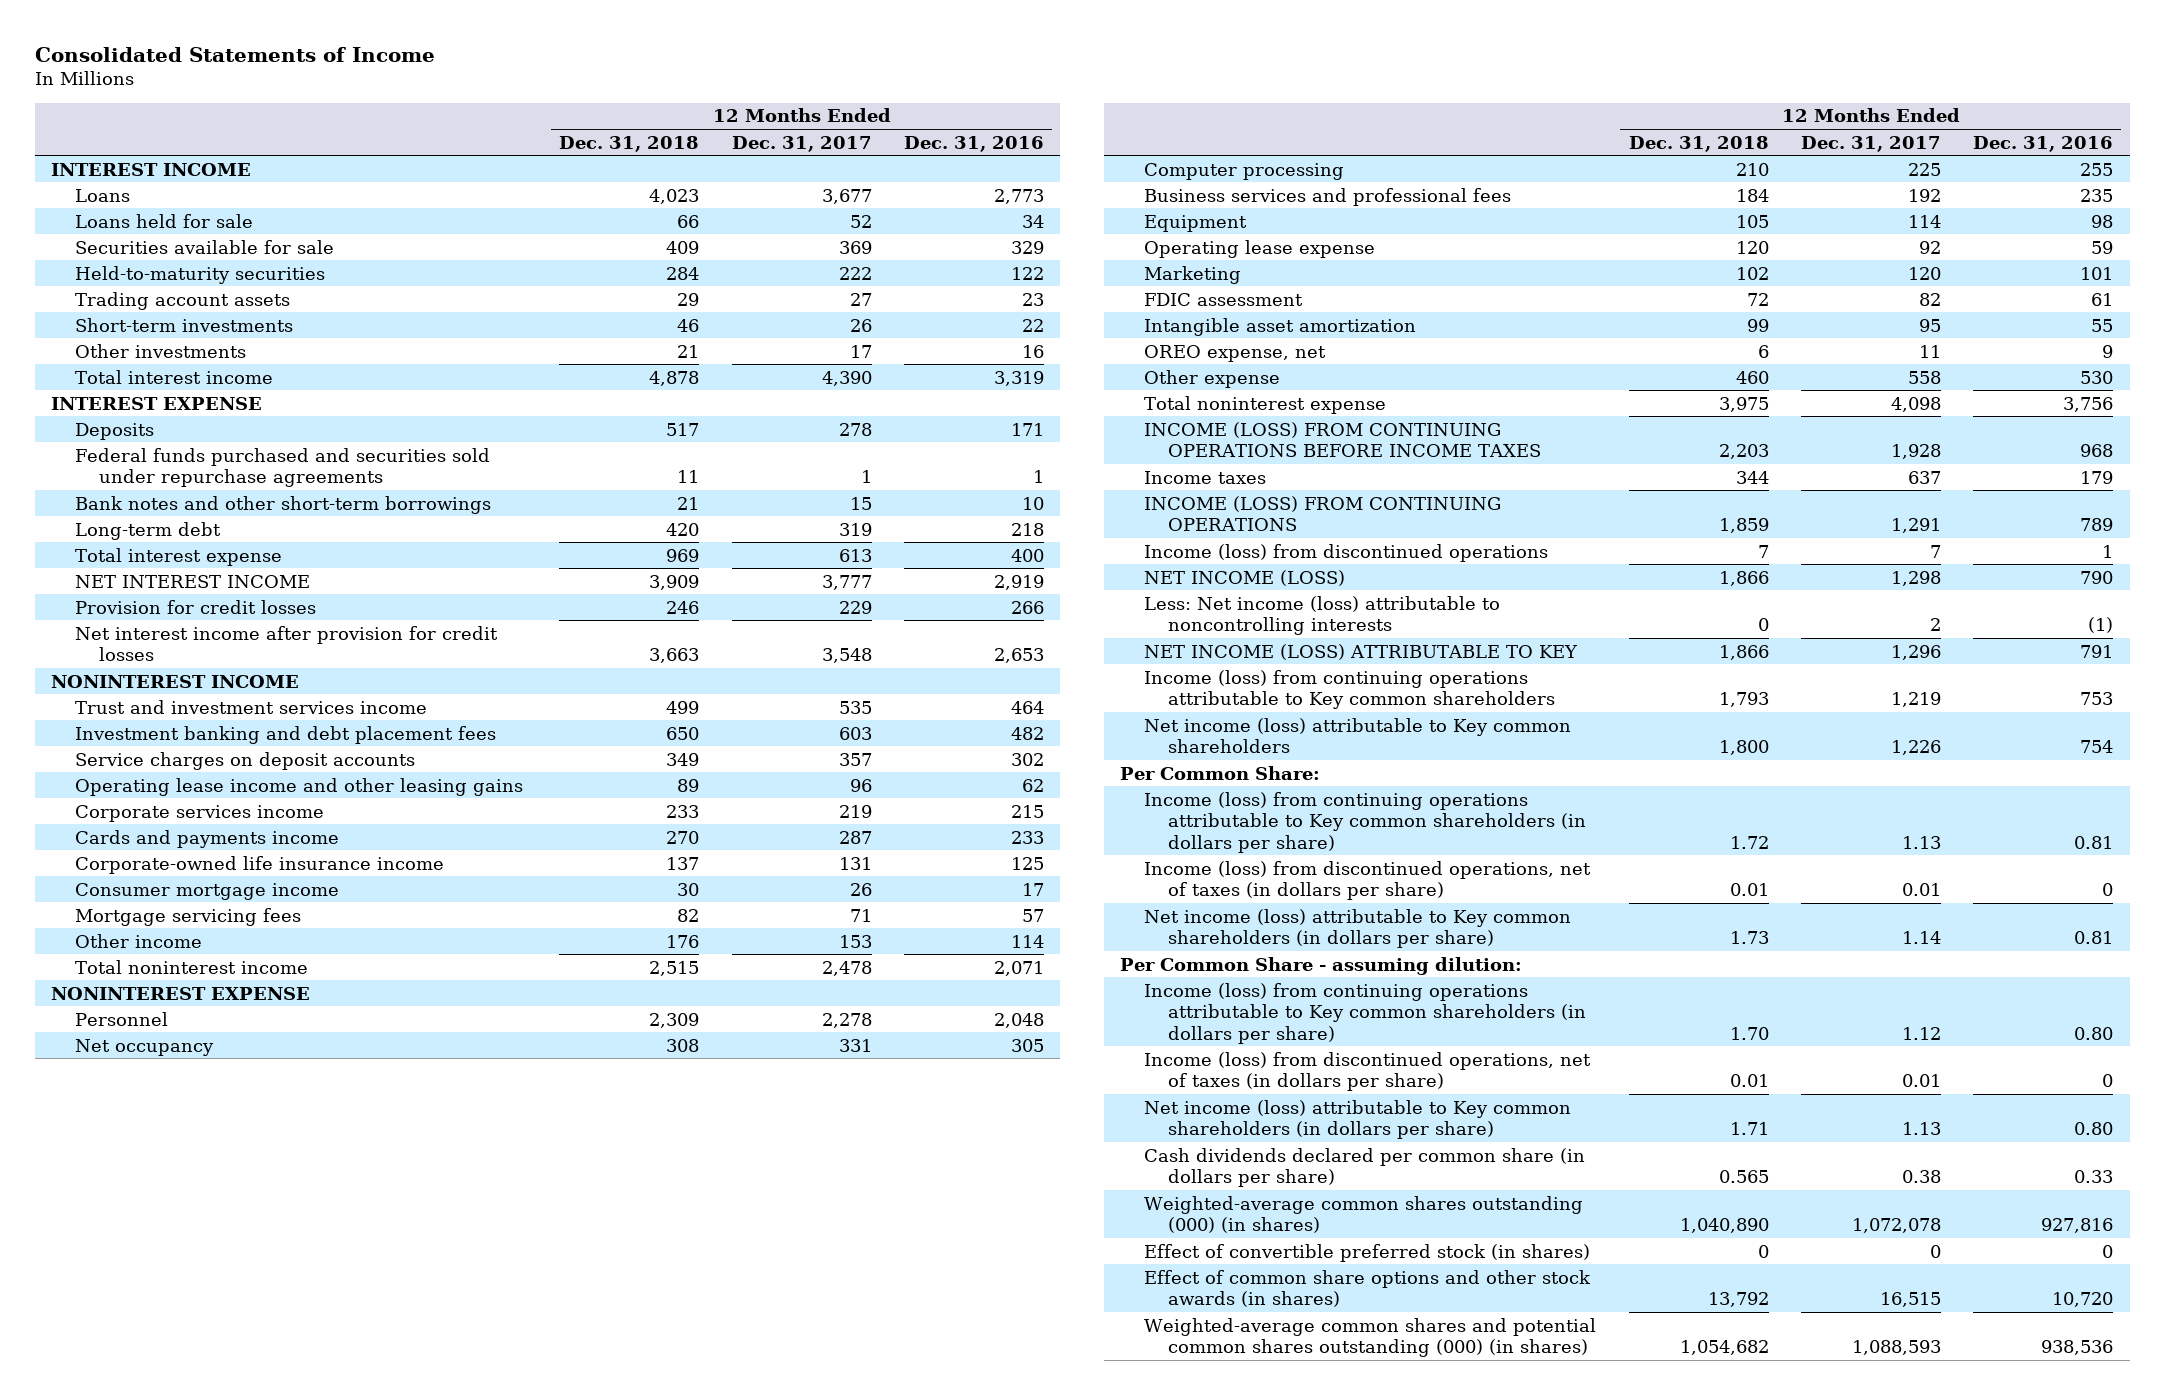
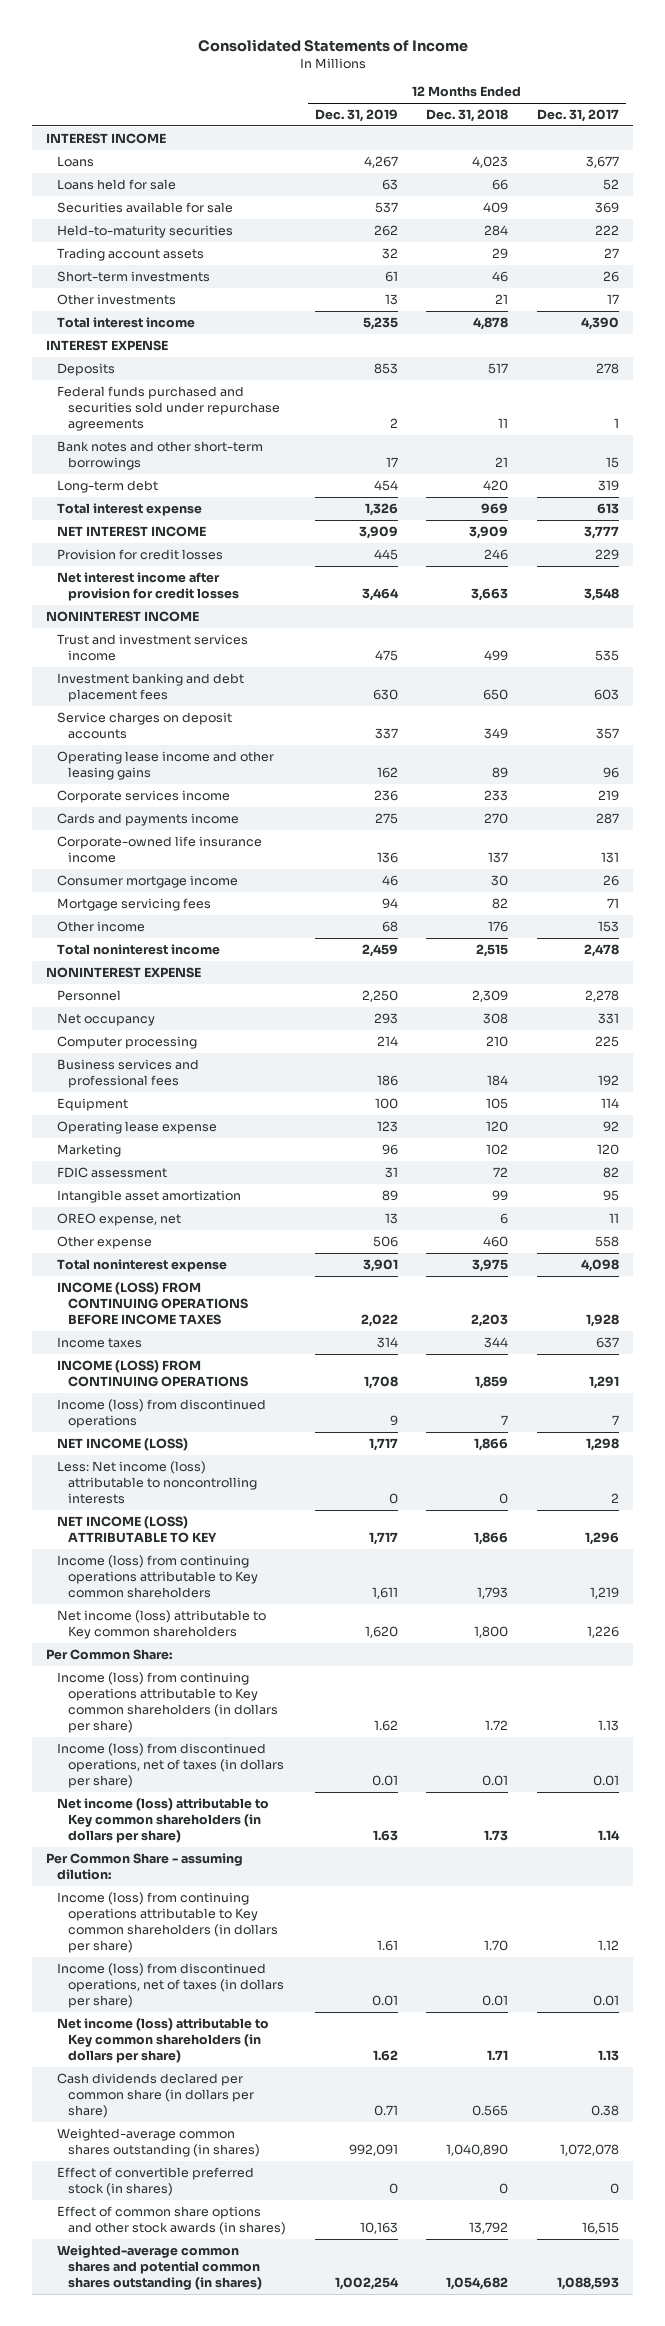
[903,135,1044,152] Dec. 31, 2016 -> none
none -> [314,109,398,123] Dec. 31, 2019
[1144,1195,1584,1234] Weighted-average common shares outstanding (000) (in shares) -> [57,2127,261,2158] Weighted-average common shares outstanding (in shares)
[1144,1317,1597,1358] Weighted-average common shares and potential common shares outstanding (000) (in shares) -> [57,2244,263,2291] Weighted-average common shares and potential common shares outstanding (in shares)

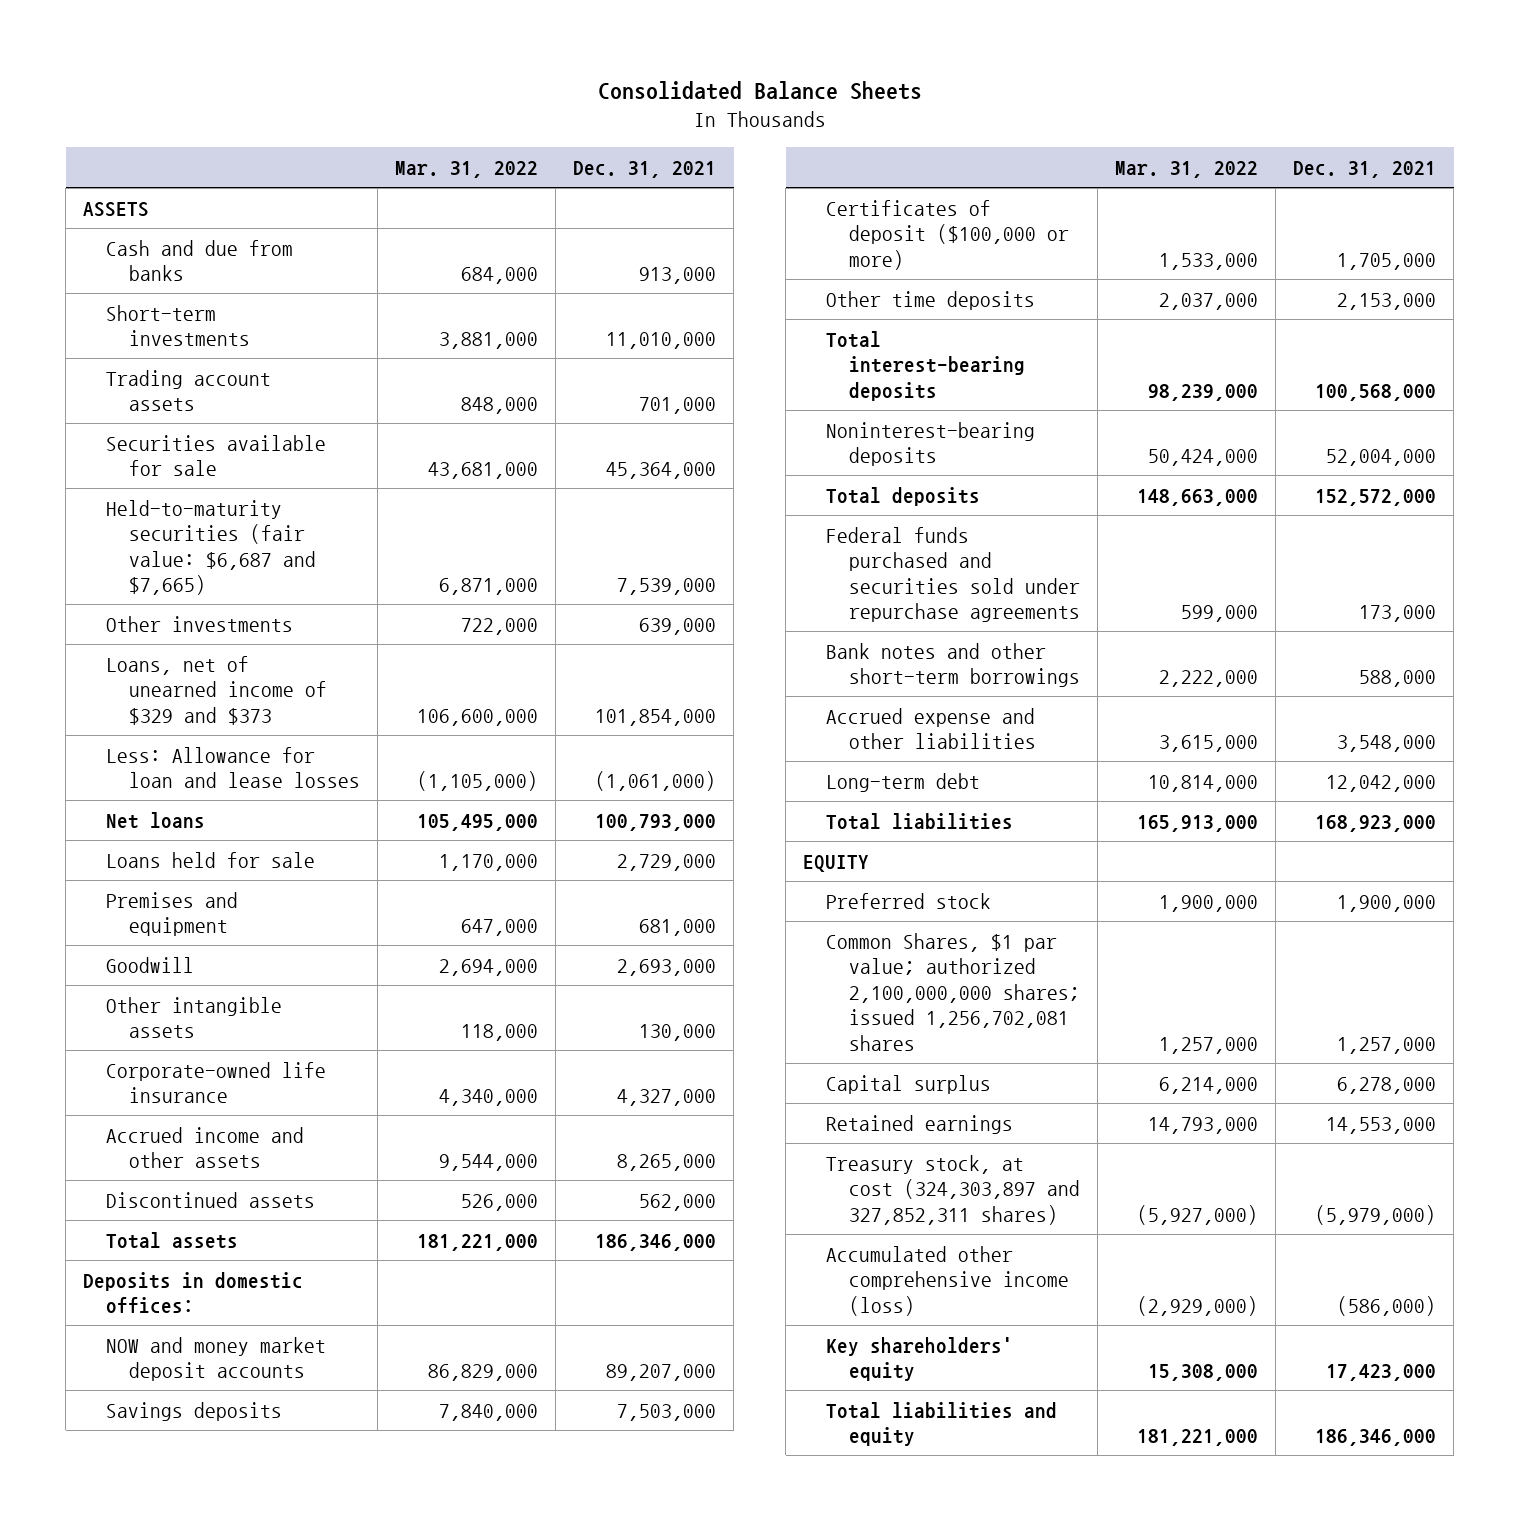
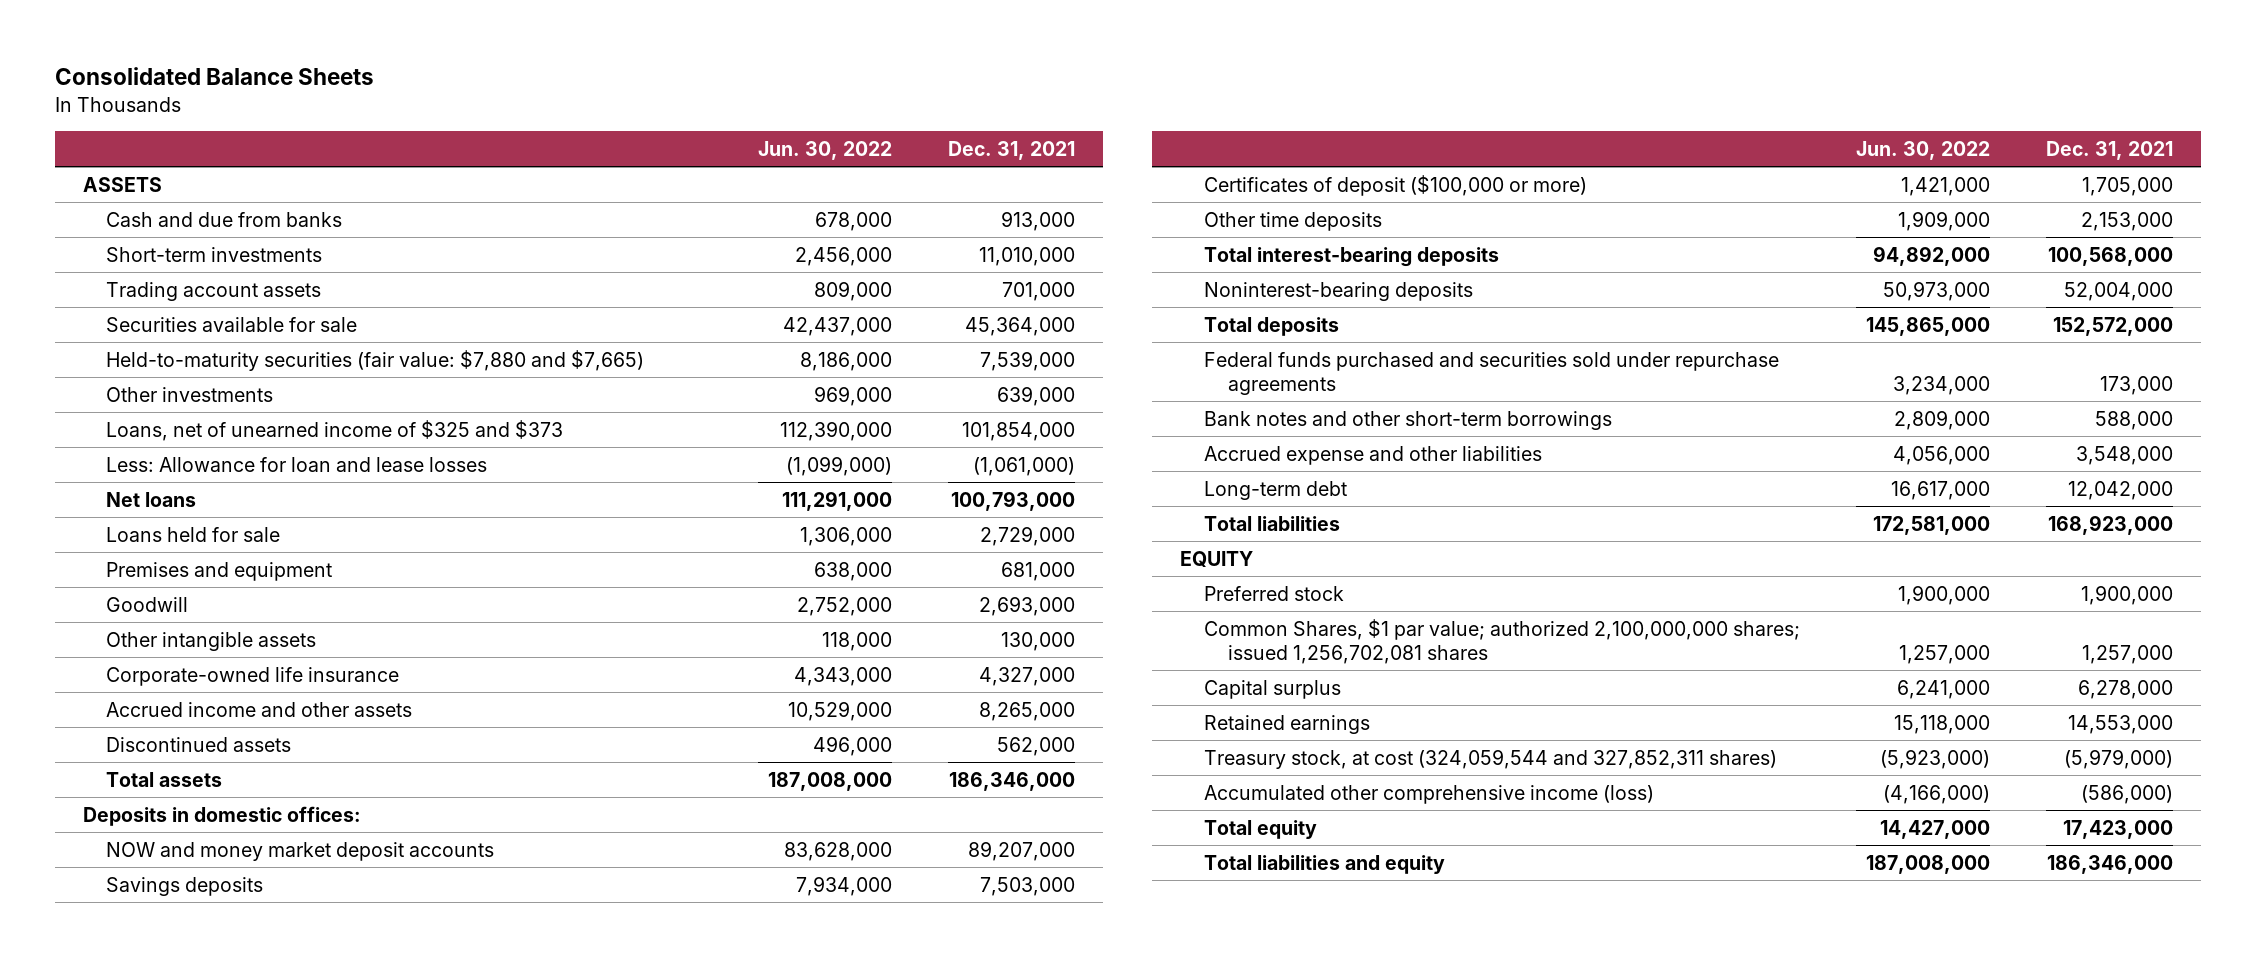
[395,160,539,178] Mar. 31, 2022 -> none
none -> [758,140,893,160] Jun. 30, 2022
[106,499,317,596] Held-to-maturity securities (fair value: $6,687 and $7,665) -> [106,349,645,371] Held-to-maturity securities (fair value: $7,880 and $7,665)
[106,655,328,725] Loans, net of unearned income of $329 and $373 -> [106,419,564,441] Loans, net of unearned income of $325 and $373
[826,1154,1081,1225] Treasury stock, at cost (324,303,897 and 327,852,311 shares) -> [1204,748,1778,769] Treasury stock, at cost (324,059,544 and 327,852,311 shares)
[826,1336,1014,1382] Key shareholders' equity -> [1204,819,1318,839] Total equity

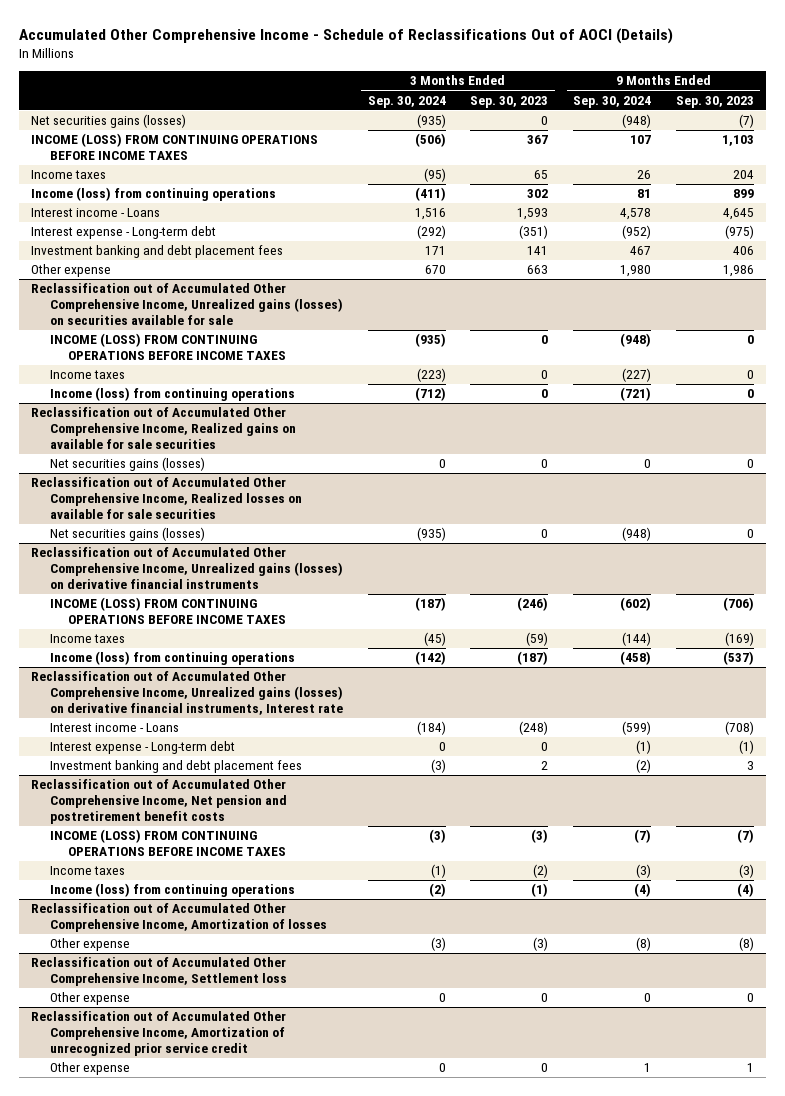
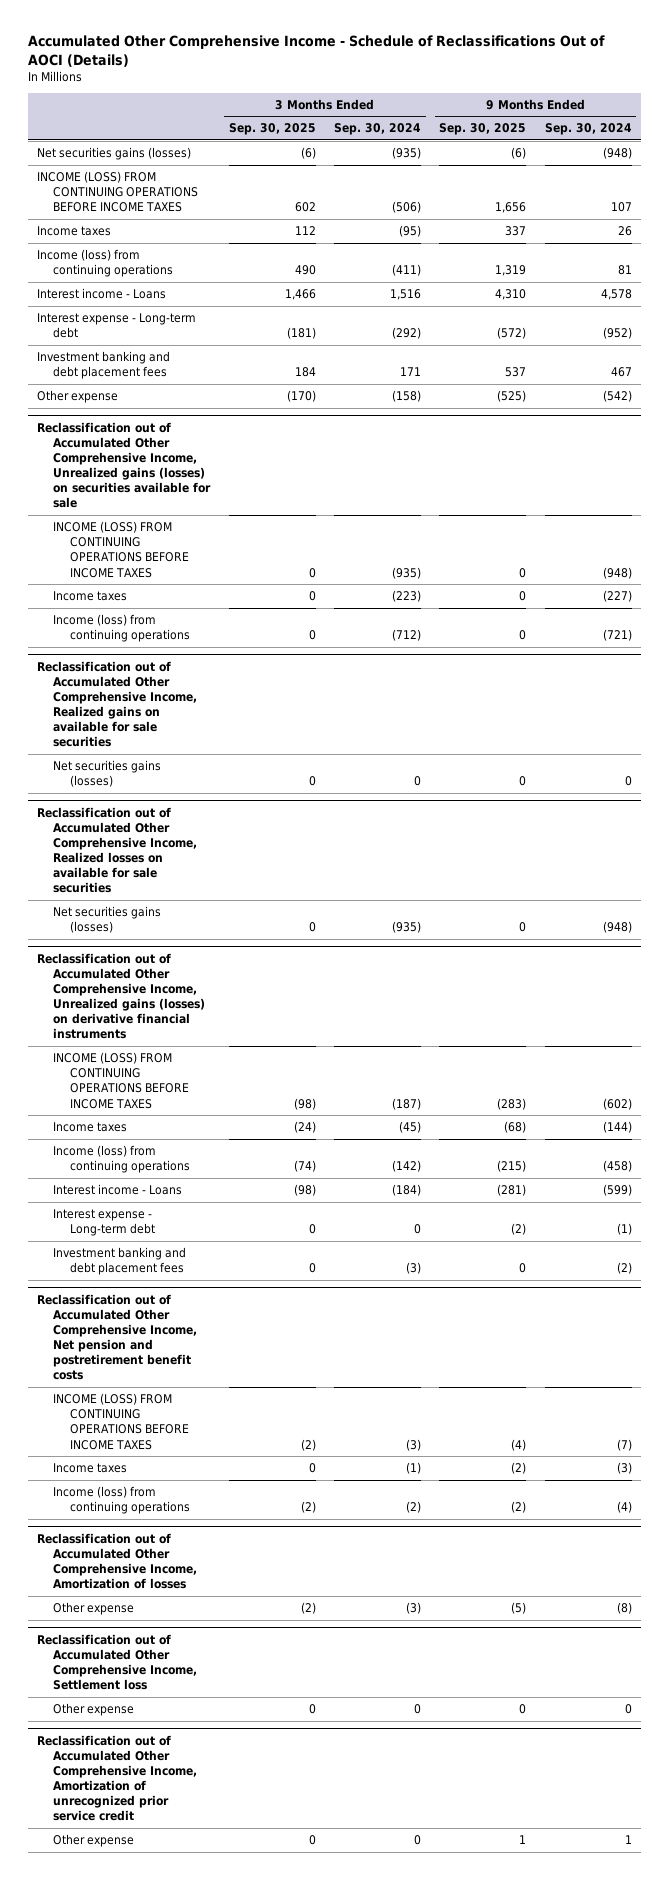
[470,95,549,108] Sep. 30, 2023 -> none
[675,95,754,108] Sep. 30, 2023 -> none
none -> [228,123,316,136] Sep. 30, 2025
none -> [439,123,527,136] Sep. 30, 2025
[424,265,446,275] 670 -> [392,390,422,403] (158)
[620,265,652,278] 1,980 -> [602,390,632,403] (542)
[31,671,343,715] Reclassification out of Accumulated Other Comprehensive Income, Unrealized gains (losses) on derivative financial instruments, Interest rate -> none

